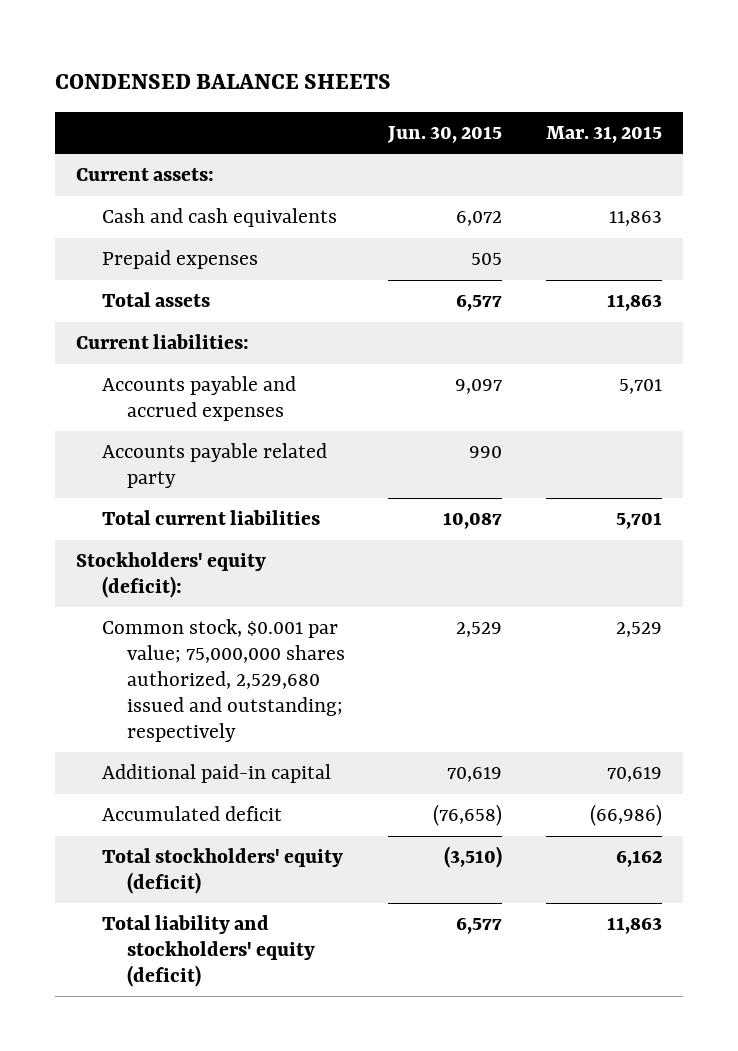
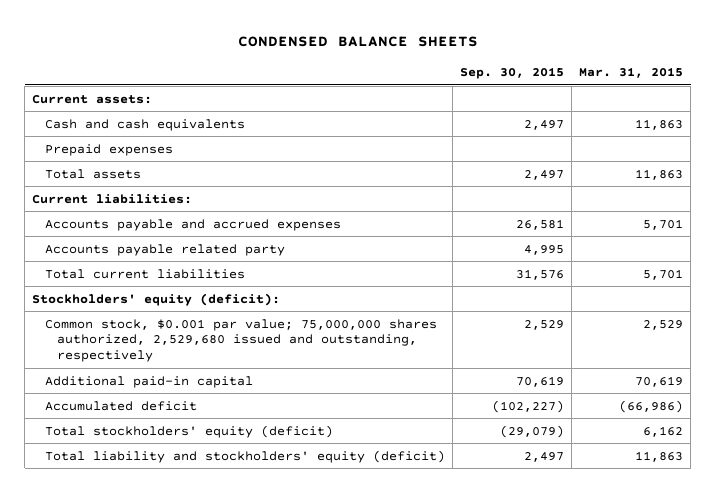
[387,125,503,143] Jun. 30, 2015 -> none
none -> [459,67,564,80] Sep. 30, 2015
[101,619,345,742] Common stock, $0.001 par value; 75,000,000 shares authorized, 2,529,680 issued and outstanding; respectively -> [44,318,437,363] Common stock, $0.001 par value; 75,000,000 shares authorized, 2,529,680 issued and outstanding, respectively

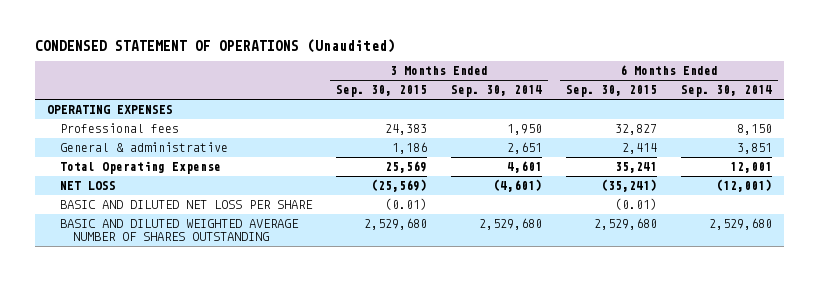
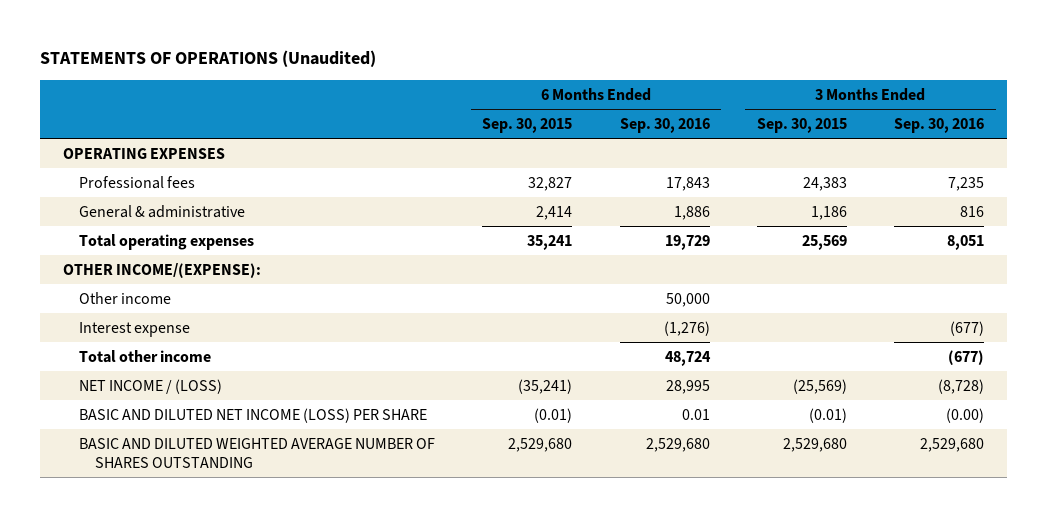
[35,38,396,53] CONDENSED STATEMENT OF OPERATIONS (Unaudited) -> [39,50,376,68] STATEMENTS OF OPERATIONS (Unaudited)
[450,85,542,98] Sep. 30, 2014 -> none
[680,85,772,98] Sep. 30, 2014 -> none
none -> [619,118,710,134] Sep. 30, 2016
none -> [893,118,984,134] Sep. 30, 2016
[60,161,222,175] Total Operating Expense -> [79,233,255,250] Total operating expenses
none -> [63,262,262,278] OTHER INCOME/(EXPENSE):
none -> [79,291,172,304] Other income
none -> [79,321,191,337] Interest expense
none -> [79,349,212,363] Total other income
[60,181,117,191] NET LOSS -> [79,378,223,394] NET INCOME / (LOSS)
[60,200,314,210] BASIC AND DILUTED NET LOSS PER SHARE -> [79,407,428,423] BASIC AND DILUTED NET INCOME (LOSS) PER SHARE

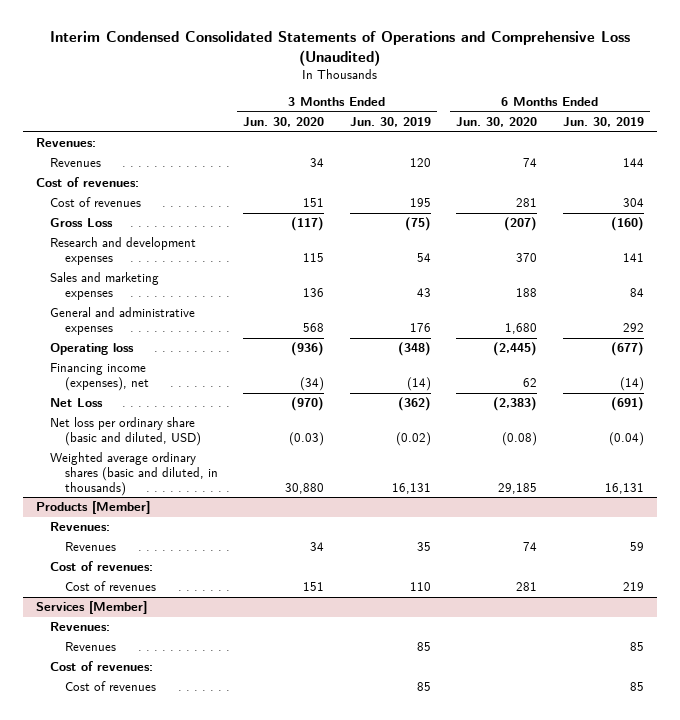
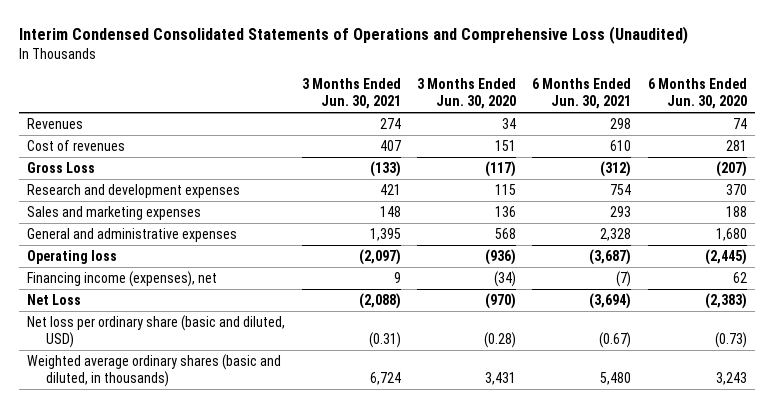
[349,117,431,128] Jun. 30, 2019 -> none
[562,117,644,128] Jun. 30, 2019 -> none
none -> [301,77,401,110] 3 Months Ended Jun. 30, 2021
none -> [532,77,632,110] 6 Months Ended Jun. 30, 2021
[35,138,96,148] Revenues: -> none
[35,177,139,188] Cost of revenues: -> none
[35,501,150,515] Products [Member] -> none
[50,522,111,532] Revenues: -> none
[64,542,116,552] Revenues -> none
[50,561,154,572] Cost of revenues: -> none
[64,581,156,592] Cost of revenues -> none
[35,601,147,615] Services [Member] -> none
[50,622,111,632] Revenues: -> none
[64,642,116,652] Revenues -> none
[50,661,154,672] Cost of revenues: -> none
[64,681,156,692] Cost of revenues -> none
[289,432,325,447] (0.03) -> [484,332,517,349] (0.28)
[502,432,538,447] (0.08) -> [714,332,747,349] (0.73)
[285,482,325,494] 30,880 -> [485,372,517,386] 3,431
[498,482,538,494] 29,185 -> [715,372,747,386] 3,243

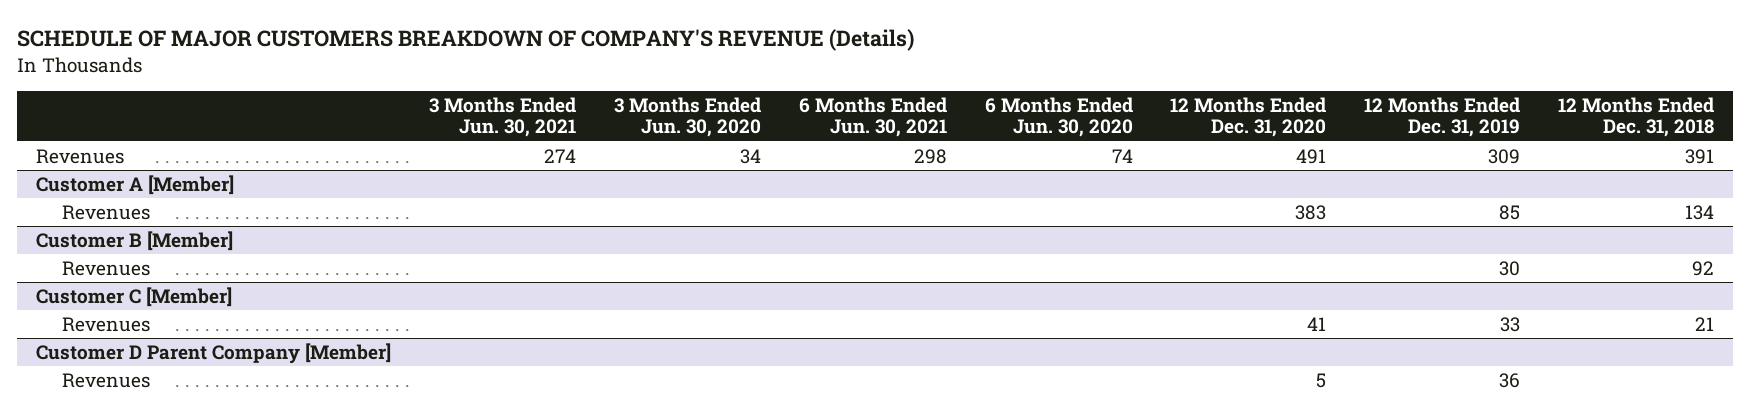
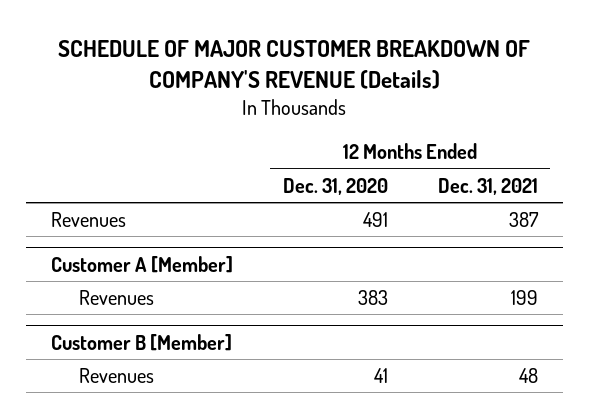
[16,29,914,52] SCHEDULE OF MAJOR CUSTOMERS BREAKDOWN OF COMPANY'S REVENUE (Details) -> [58,40,531,90] SCHEDULE OF MAJOR CUSTOMER BREAKDOWN OF COMPANY'S REVENUE (Details)
[428,96,576,138] 3 Months Ended Jun. 30, 2021 -> none
[613,96,761,138] 3 Months Ended Jun. 30, 2020 -> none
[798,96,947,138] 6 Months Ended Jun. 30, 2021 -> none
[984,96,1133,138] 6 Months Ended Jun. 30, 2020 -> none
[1364,96,1521,138] 12 Months Ended Dec. 31, 2019 -> none
[1558,96,1715,138] 12 Months Ended Dec. 31, 2018 -> none
none -> [437,177,538,195] Dec. 31, 2021
[62,260,151,276] Revenues -> none
[35,286,232,307] Customer C [Member] -> none
[35,342,391,364] Customer D Parent Company [Member] -> none
[62,372,151,388] Revenues -> none

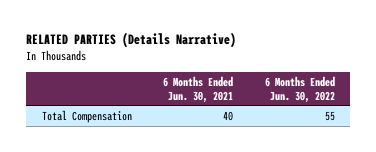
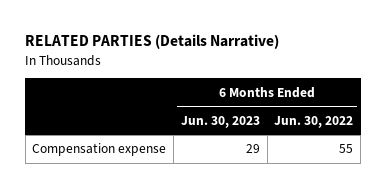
[163,75,234,103] 6 Months Ended Jun. 30, 2021 -> none
none -> [180,115,260,128] Jun. 30, 2023
[41,110,132,124] Total Compensation -> [32,143,167,157] Compensation expense

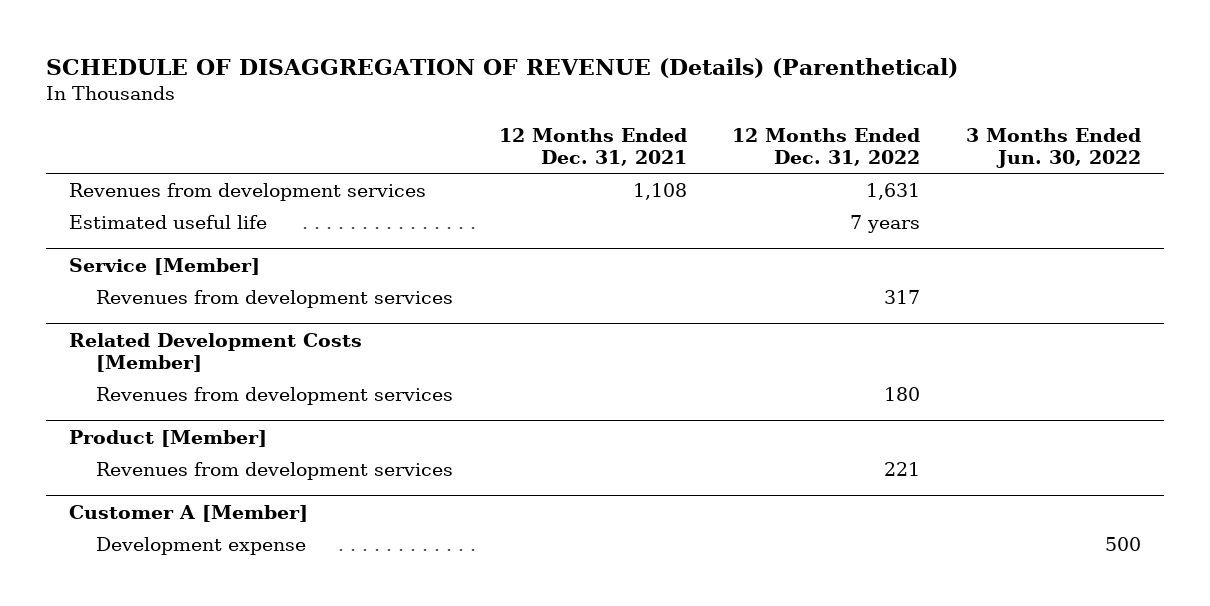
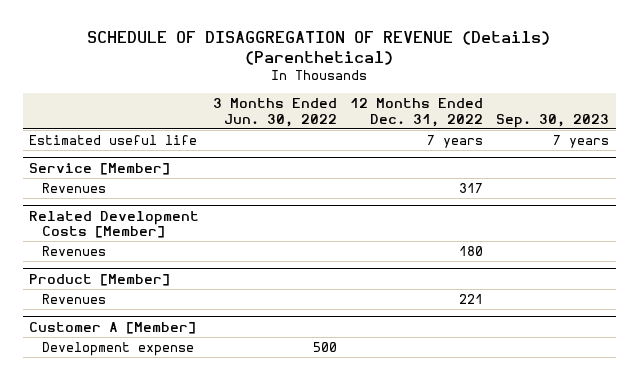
[498,127,687,166] 12 Months Ended Dec. 31, 2021 -> none
none -> [496,113,610,128] Sep. 30, 2023
[68,182,426,201] Revenues from development services -> none
[96,289,454,308] Revenues from development services -> [41,182,106,193] Revenues
[96,386,454,405] Revenues from development services -> none
none -> [41,245,106,256] Revenues
[96,461,454,480] Revenues from development services -> [41,293,106,304] Revenues

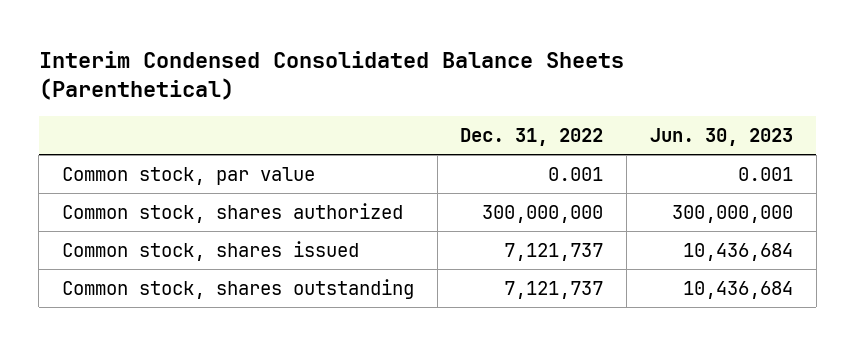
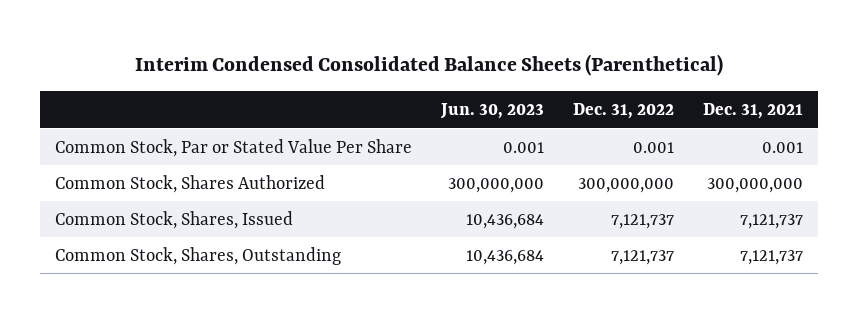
none -> [703,103,804,120] Dec. 31, 2021
[61,166,315,185] Common stock, par value -> [54,138,412,157] Common Stock, Par or Stated Value Per Share
[61,202,403,223] Common stock, shares authorized -> [54,174,325,193] Common Stock, Shares Authorized
[61,240,359,261] Common stock, shares issued -> [54,210,293,229] Common Stock, Shares, Issued
[61,278,414,299] Common stock, shares outstanding -> [54,246,341,265] Common Stock, Shares, Outstanding

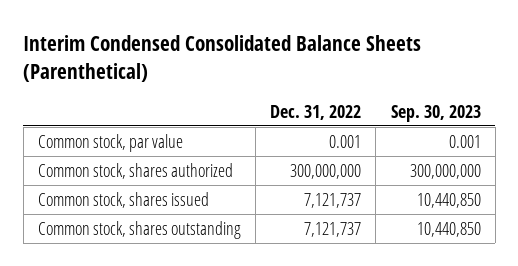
[439,103,544,120] Jun. 30, 2023 -> none
[703,103,804,120] Dec. 31, 2021 -> none
none -> [390,104,481,122] Sep. 30, 2023
[54,138,412,157] Common Stock, Par or Stated Value Per Share -> [37,133,183,152] Common stock, par value
[54,174,325,193] Common Stock, Shares Authorized -> [37,162,233,179] Common stock, shares authorized
[54,210,293,229] Common Stock, Shares, Issued -> [37,191,209,208] Common stock, shares issued
[54,246,341,265] Common Stock, Shares, Outstanding -> [37,220,241,239] Common stock, shares outstanding

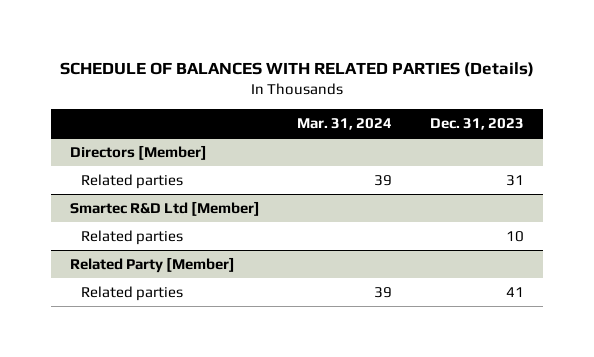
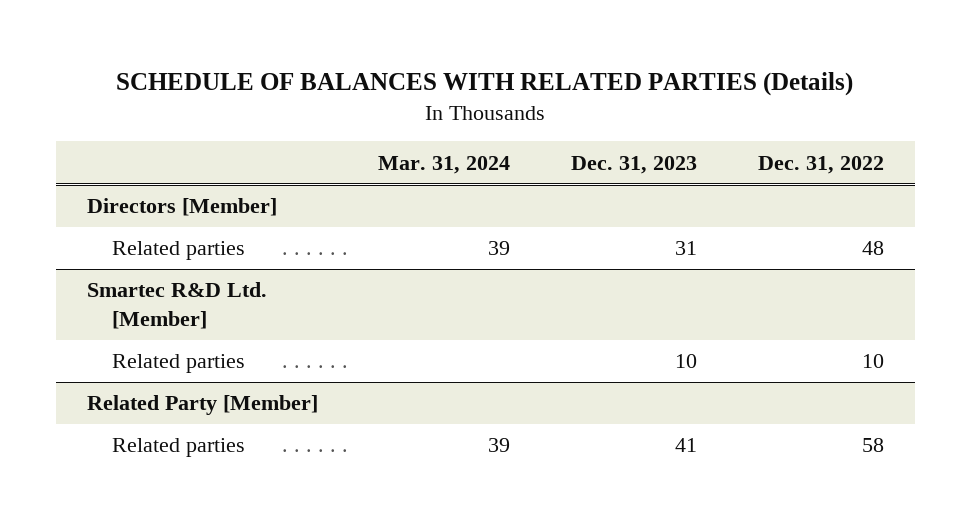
none -> [758,155,885,174] Dec. 31, 2022
[69,200,260,216] Smartec R&D Ltd [Member] -> [86,282,267,329] Smartec R&D Ltd. [Member]

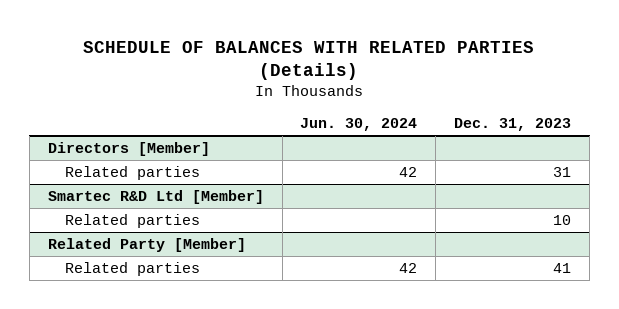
[378,155,511,174] Mar. 31, 2024 -> none
[758,155,885,174] Dec. 31, 2022 -> none
none -> [300,118,418,132] Jun. 30, 2024
[86,282,267,329] Smartec R&D Ltd. [Member] -> [47,189,264,204] Smartec R&D Ltd [Member]

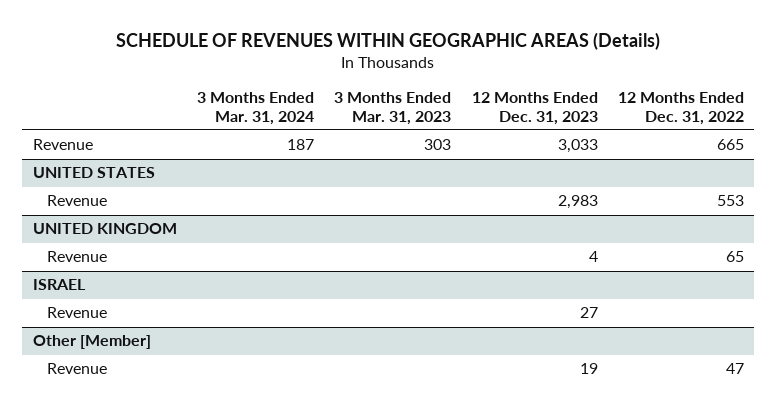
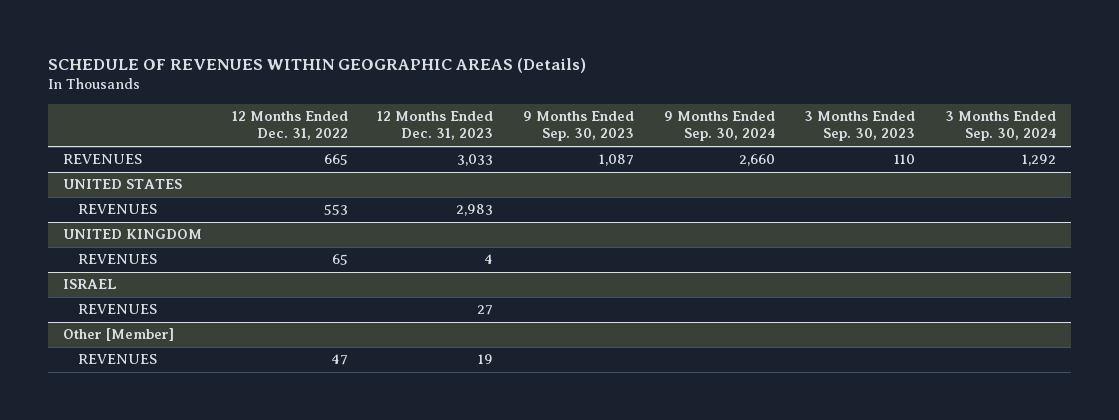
[196,92,314,125] 3 Months Ended Mar. 31, 2024 -> none
[334,92,452,125] 3 Months Ended Mar. 31, 2023 -> none
none -> [522,111,634,142] 9 Months Ended Sep. 30, 2023
none -> [663,111,775,142] 9 Months Ended Sep. 30, 2024
none -> [804,111,916,142] 3 Months Ended Sep. 30, 2023
none -> [945,111,1057,142] 3 Months Ended Sep. 30, 2024
[32,139,93,151] Revenue -> [62,154,142,165] REVENUES
[46,195,107,207] Revenue -> [78,204,158,215] REVENUES
[46,251,107,263] Revenue -> [78,254,158,265] REVENUES
[46,307,107,319] Revenue -> [78,304,158,315] REVENUES
[46,363,107,375] Revenue -> [78,354,158,365] REVENUES

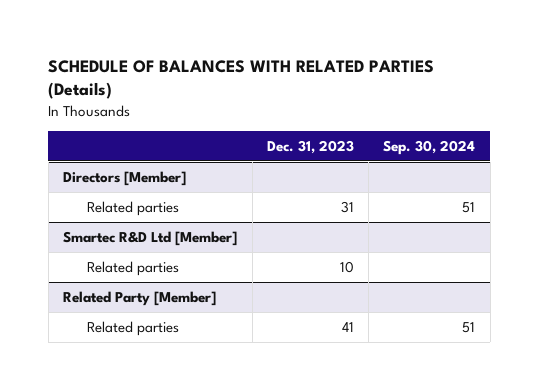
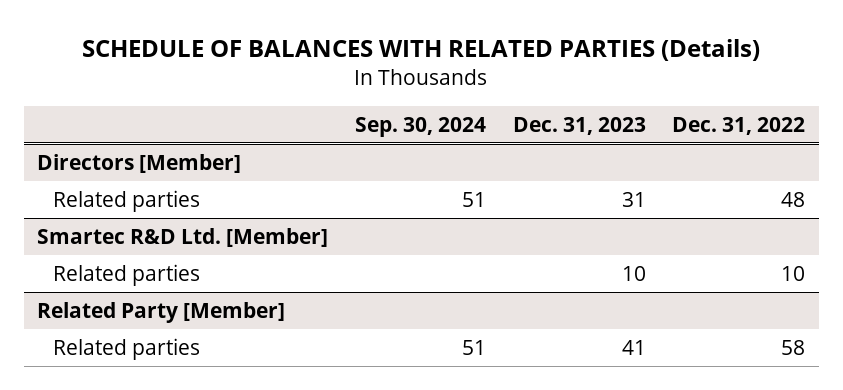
none -> [672,116,806,135] Dec. 31, 2022
[63,230,238,246] Smartec R&D Ltd [Member] -> [37,227,329,247] Smartec R&D Ltd. [Member]

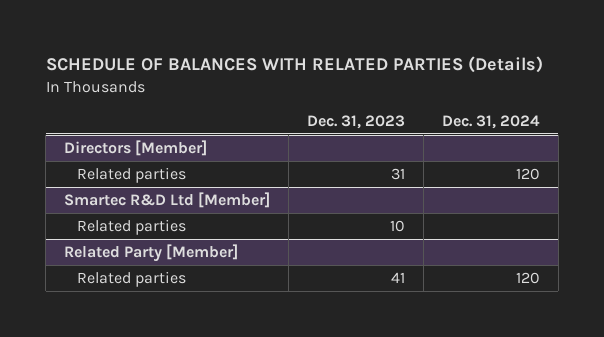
[355,116,487,137] Sep. 30, 2024 -> none
[672,116,806,135] Dec. 31, 2022 -> none
none -> [441,114,540,129] Dec. 31, 2024
[37,227,329,247] Smartec R&D Ltd. [Member] -> [64,192,271,209] Smartec R&D Ltd [Member]

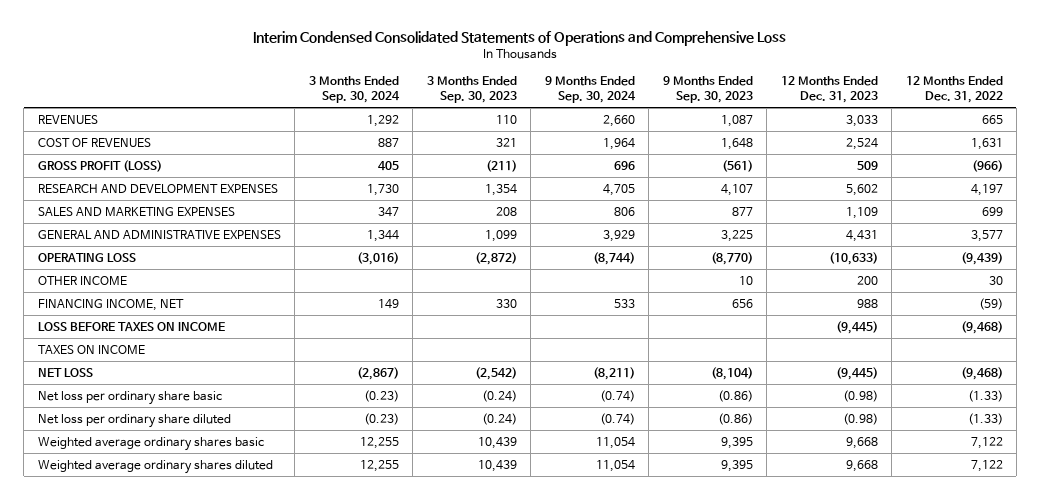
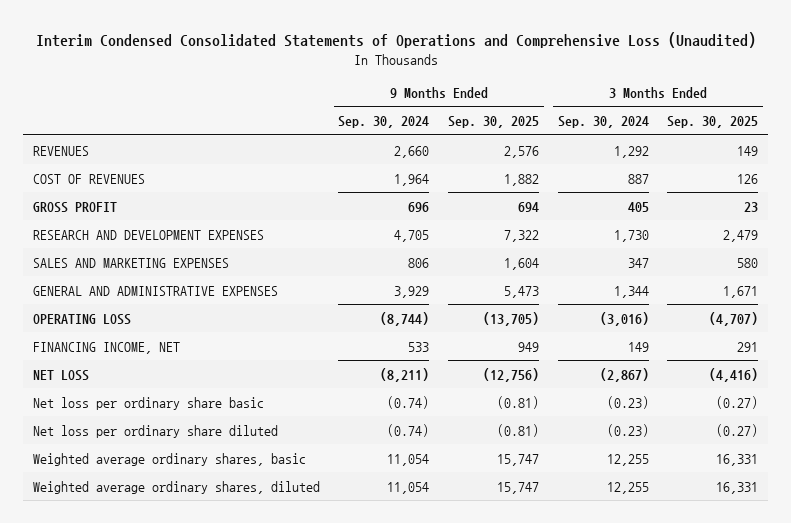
[253,31,787,47] Interim Condensed Consolidated Statements of Operations and Comprehensive Loss -> [35,32,756,49] Interim Condensed Consolidated Statements of Operations and Comprehensive Loss (Unaudited)
[426,76,517,104] 3 Months Ended Sep. 30, 2023 -> none
[662,76,753,104] 9 Months Ended Sep. 30, 2023 -> none
[780,76,878,104] 12 Months Ended Dec. 31, 2023 -> none
[905,76,1003,104] 12 Months Ended Dec. 31, 2022 -> none
none -> [448,116,540,129] Sep. 30, 2025
none -> [667,116,759,129] Sep. 30, 2025
[37,159,162,172] GROSS PROFIT (LOSS) -> [32,201,117,213] GROSS PROFIT
[37,275,127,285] OTHER INCOME -> none
[37,321,225,332] LOSS BEFORE TAXES ON INCOME -> none
[37,344,145,354] TAXES ON INCOME -> none
[37,436,264,451] Weighted average ordinary shares basic -> [32,452,306,466] Weighted average ordinary shares, basic
[37,459,273,474] Weighted average ordinary shares diluted -> [32,480,320,494] Weighted average ordinary shares, diluted

